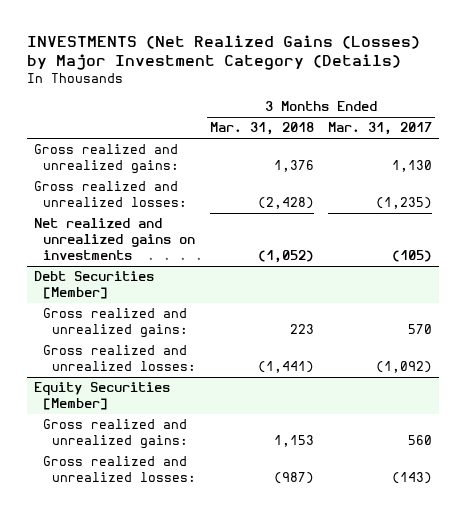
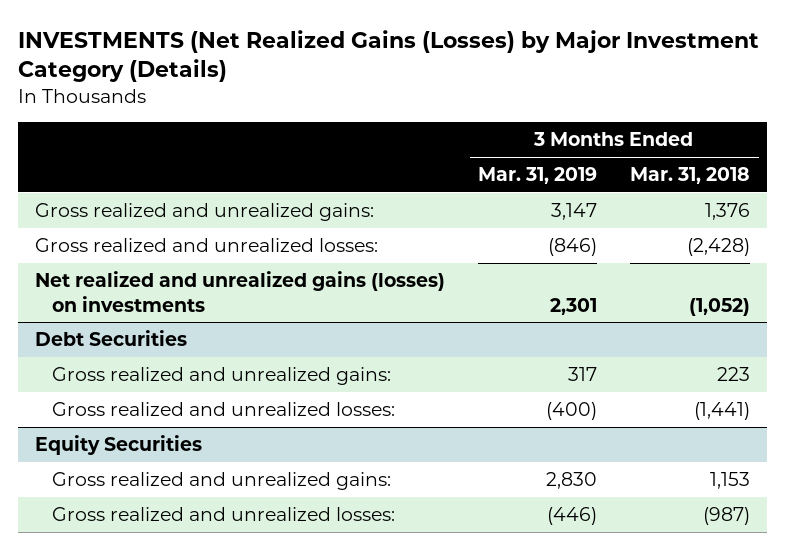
[327,122,432,136] Mar. 31, 2017 -> none
none -> [478,167,598,185] Mar. 31, 2019
[34,218,196,261] Net realized and unrealized gains on investments -> [34,271,445,312] Net realized and unrealized gains (losses) on investments
[34,271,155,300] Debt Securities [Member] -> [34,330,187,347] Debt Securities
[34,382,171,411] Equity Securities [Member] -> [34,435,202,456] Equity Securities

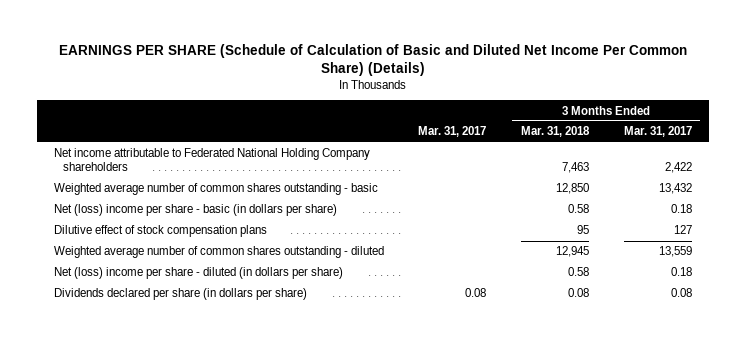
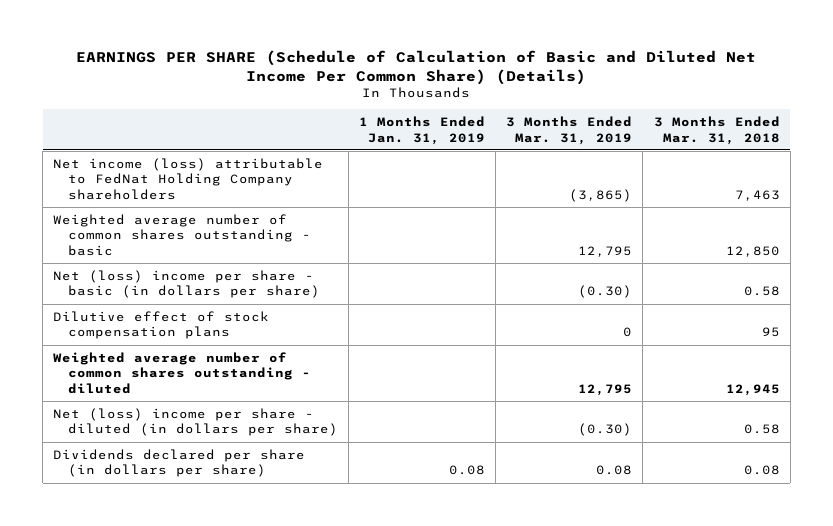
[418,126,487,138] Mar. 31, 2017 -> none
[623,126,692,138] Mar. 31, 2017 -> none
none -> [359,116,486,145] 1 Months Ended Jan. 31, 2019
none -> [506,116,633,145] 3 Months Ended Mar. 31, 2019
[53,148,370,172] Net income attributable to Federated National Holding Company shareholders -> [53,157,324,200] Net income (loss) attributable to FedNat Holding Company shareholders

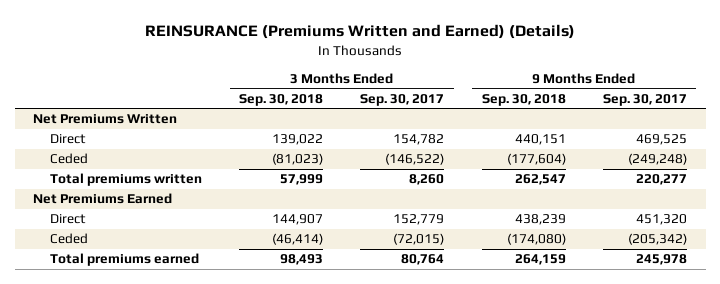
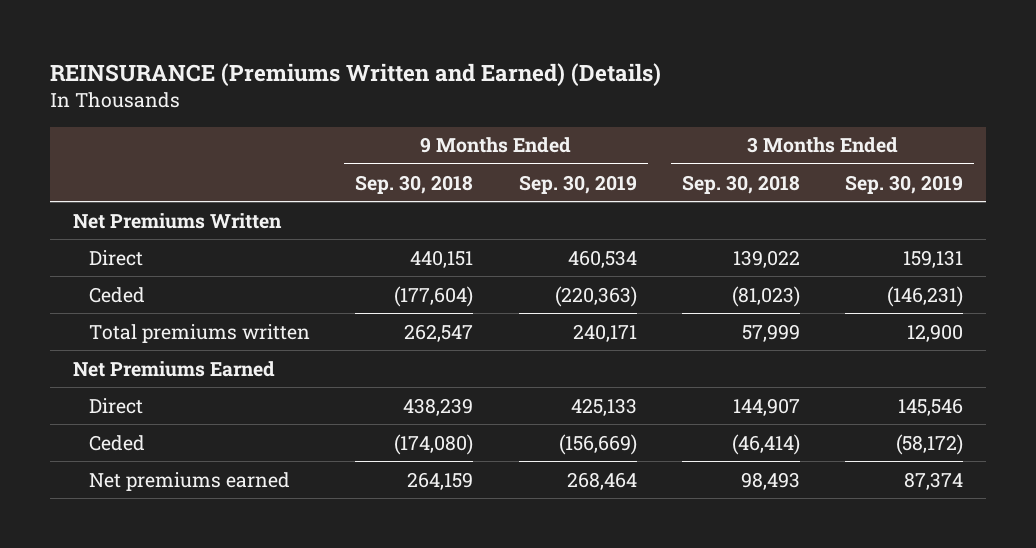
[360,93,445,106] Sep. 30, 2017 -> none
[603,93,688,106] Sep. 30, 2017 -> none
none -> [518,174,637,194] Sep. 30, 2019
none -> [845,174,964,194] Sep. 30, 2019
[49,253,199,267] Total premiums earned -> [89,471,291,491] Net premiums earned

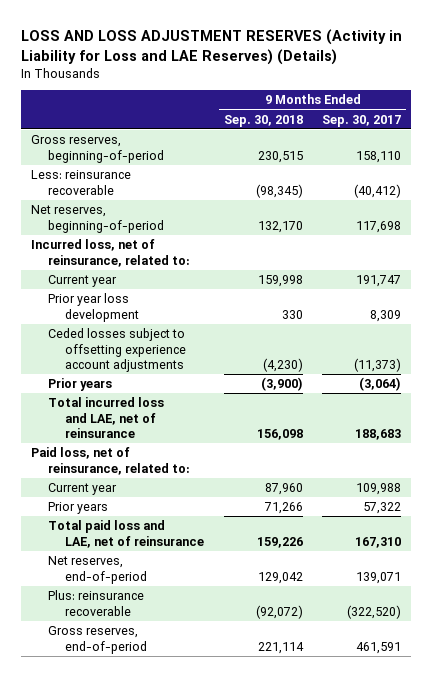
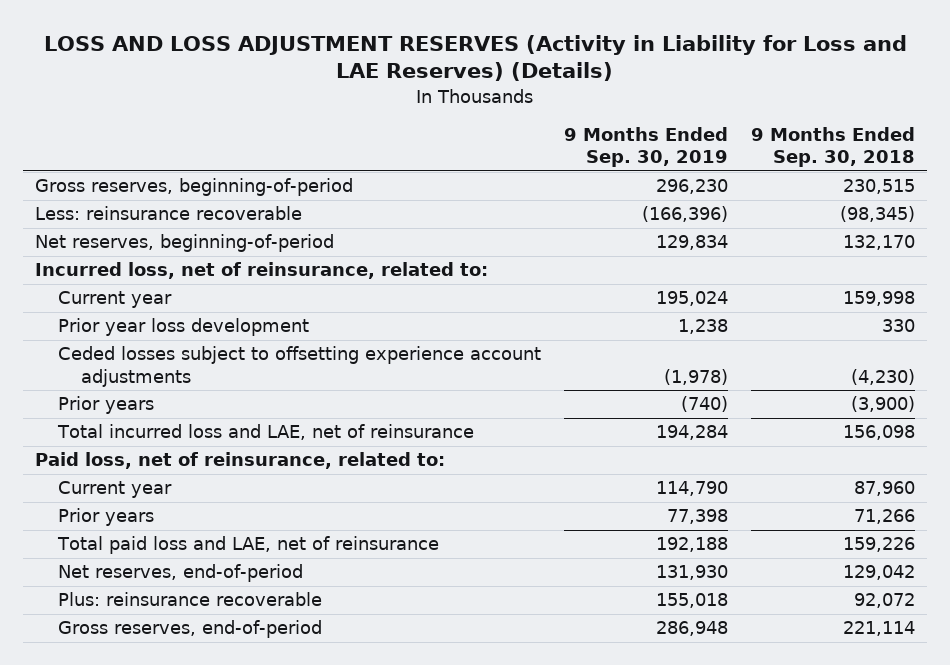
[322,114,402,127] Sep. 30, 2017 -> none
none -> [563,126,728,168] 9 Months Ended Sep. 30, 2019
[255,604,303,619] (92,072) -> [854,593,916,609] 92,072

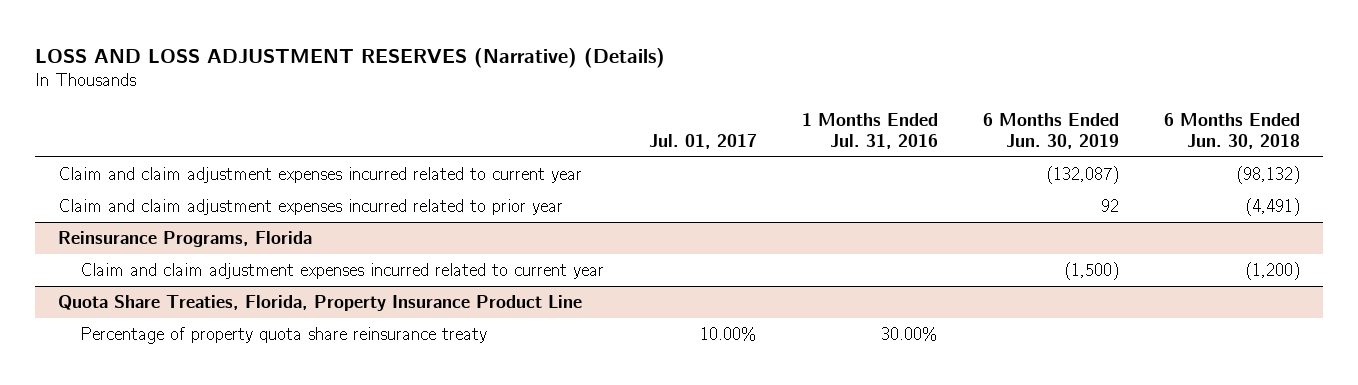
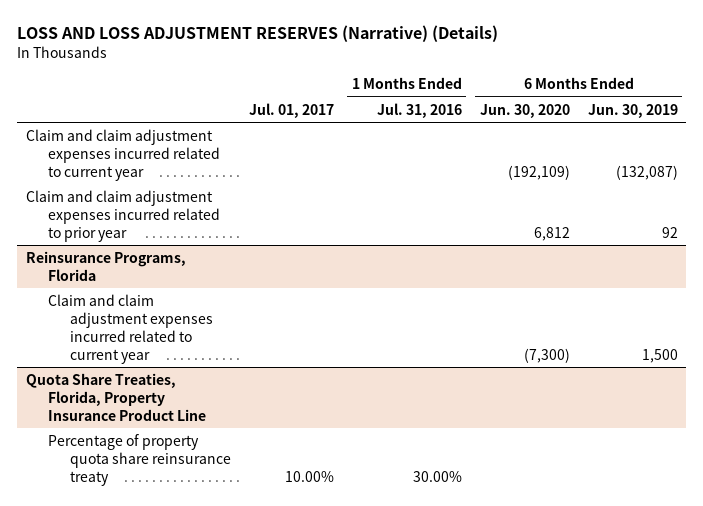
[1164,113,1301,149] 6 Months Ended Jun. 30, 2018 -> none
none -> [479,103,570,118] Jun. 30, 2020
[1064,262,1120,281] (1,500) -> [641,348,678,363] 1,500

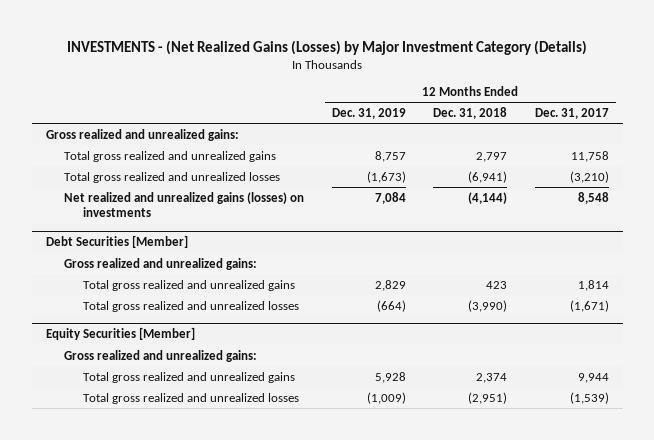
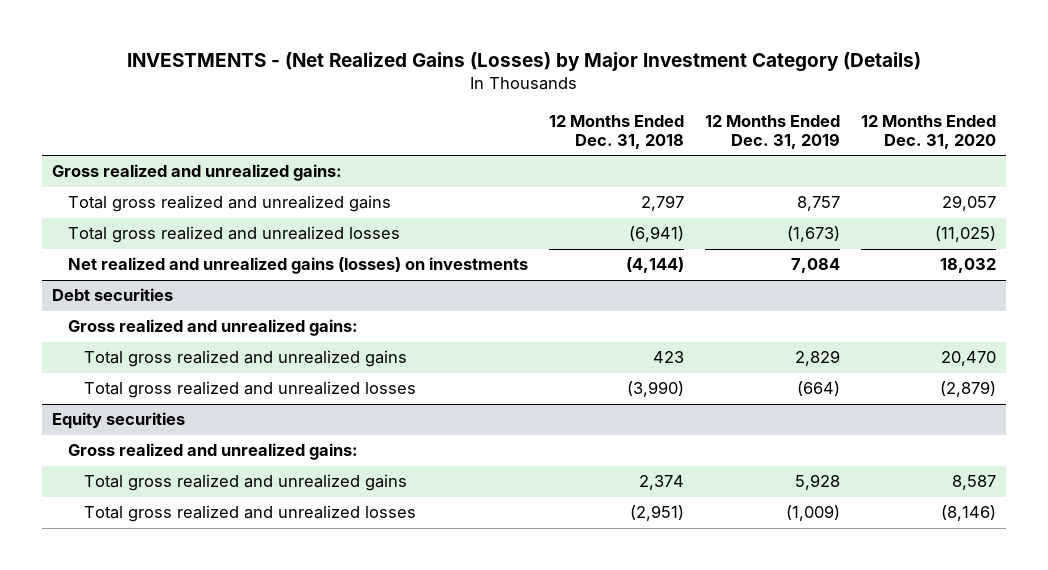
[534,108,609,120] Dec. 31, 2017 -> none
none -> [860,114,996,149] 12 Months Ended Dec. 31, 2020
[45,235,188,249] Debt Securities [Member] -> [52,288,174,302] Debt securities
[45,327,195,341] Equity Securities [Member] -> [52,412,186,430] Equity securities

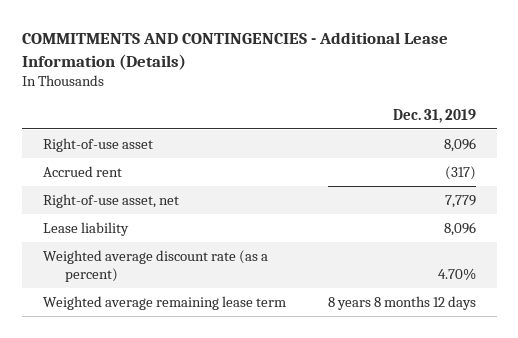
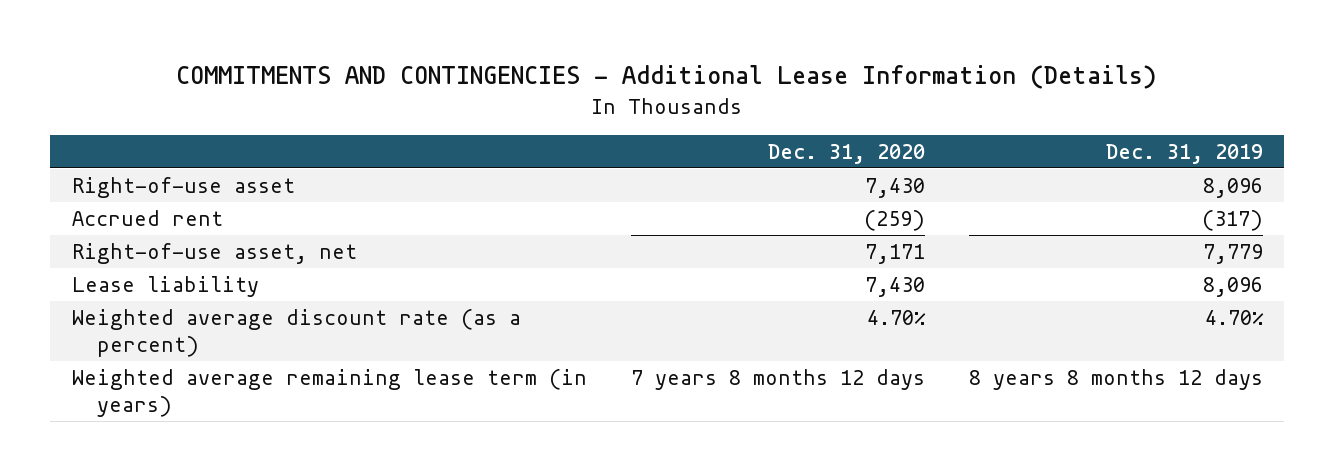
none -> [767,144,925,165] Dec. 31, 2020
[42,296,286,311] Weighted average remaining lease term -> [72,368,588,417] Weighted average remaining lease term (in years)

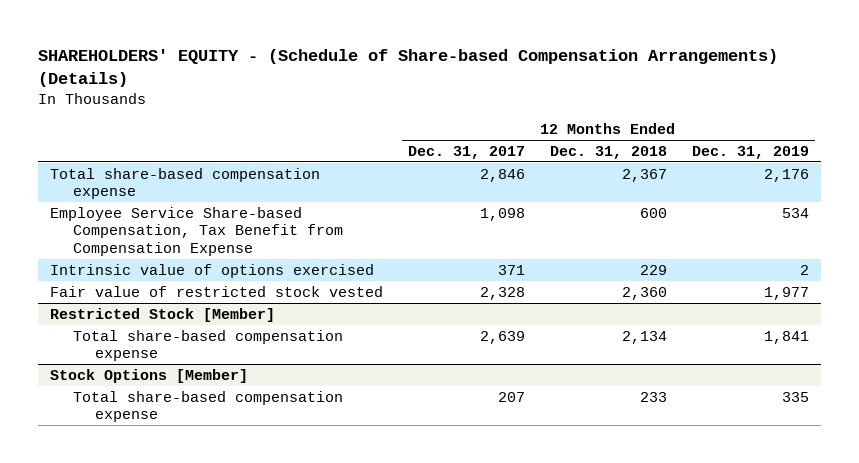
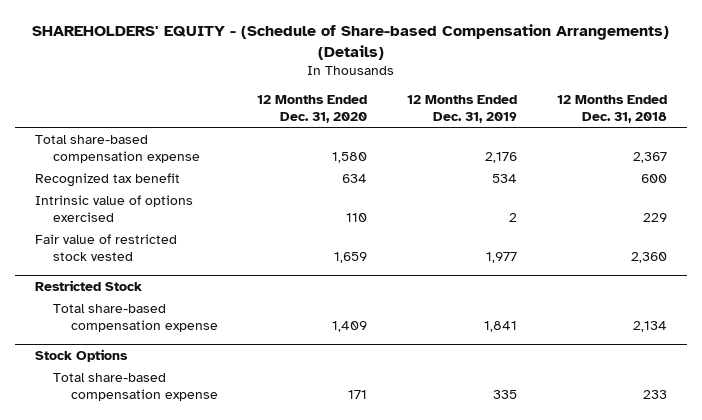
[407,145,525,159] Dec. 31, 2017 -> none
none -> [257,94,368,123] 12 Months Ended Dec. 31, 2020
[50,206,343,256] Employee Service Share-based Compensation, Tax Benefit from Compensation Expense -> [34,172,180,187] Recognized tax benefit
[50,307,276,322] Restricted Stock [Member] -> [34,280,142,292] Restricted Stock
[50,368,249,383] Stock Options [Member] -> [34,349,128,363] Stock Options

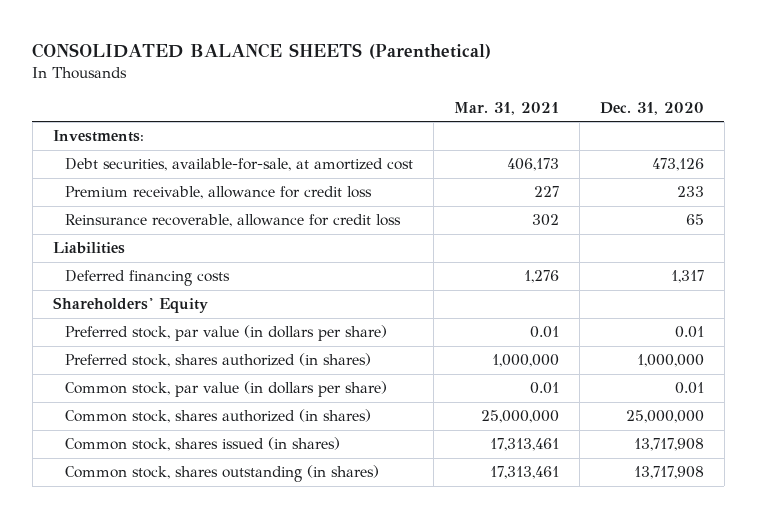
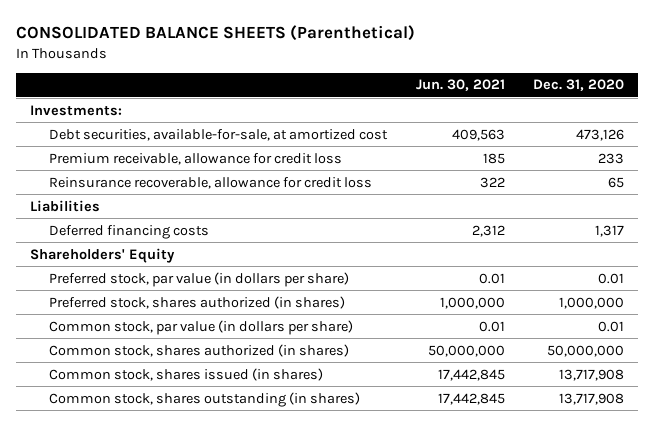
[453,101,559,115] Mar. 31, 2021 -> none
none -> [415,79,505,92] Jun. 30, 2021
[625,410,704,424] 25,000,000 -> [546,344,624,357] 50,000,000

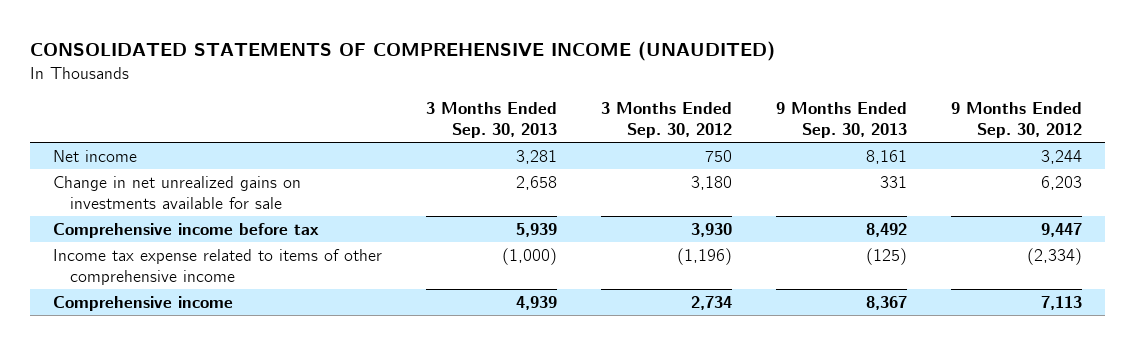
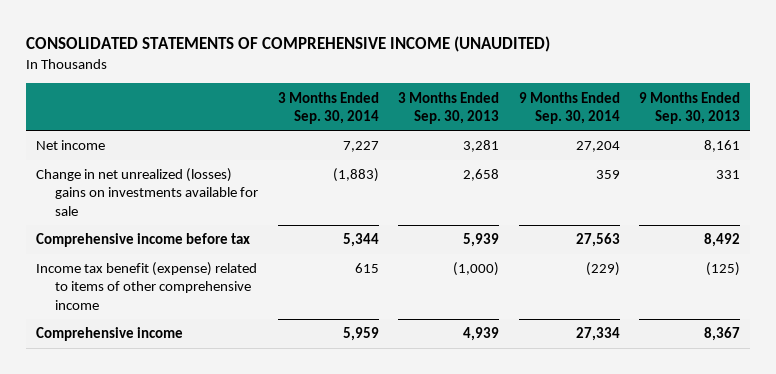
[600,102,732,139] 3 Months Ended Sep. 30, 2012 -> none
[951,102,1083,139] 9 Months Ended Sep. 30, 2012 -> none
none -> [277,91,379,124] 3 Months Ended Sep. 30, 2014
none -> [518,91,620,124] 9 Months Ended Sep. 30, 2014
[52,175,301,209] Change in net unrealized gains on investments available for sale -> [35,168,259,216] Change in net unrealized (losses) gains on investments available for sale
[52,248,382,285] Income tax expense related to items of other comprehensive income -> [35,262,257,310] Income tax benefit (expense) related to items of other comprehensive income

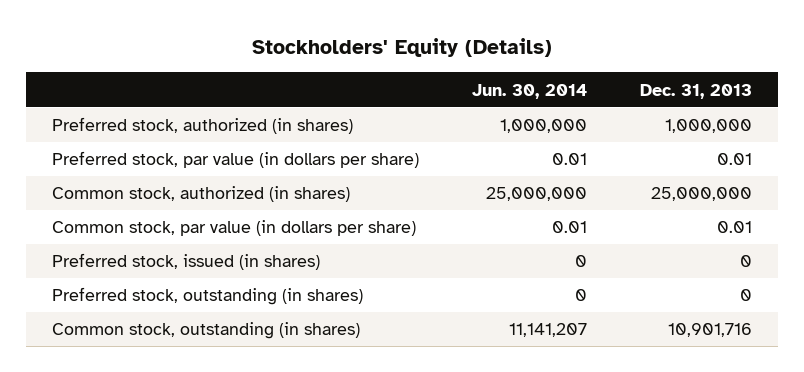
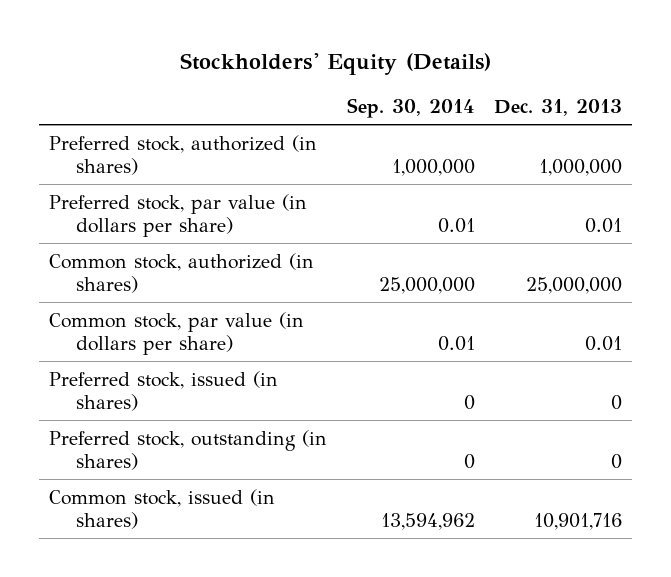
[471,83,587,99] Jun. 30, 2014 -> none
none -> [346,97,475,118] Sep. 30, 2014
[52,322,361,340] Common stock, outstanding (in shares) -> [48,488,275,529] Common stock, issued (in shares)

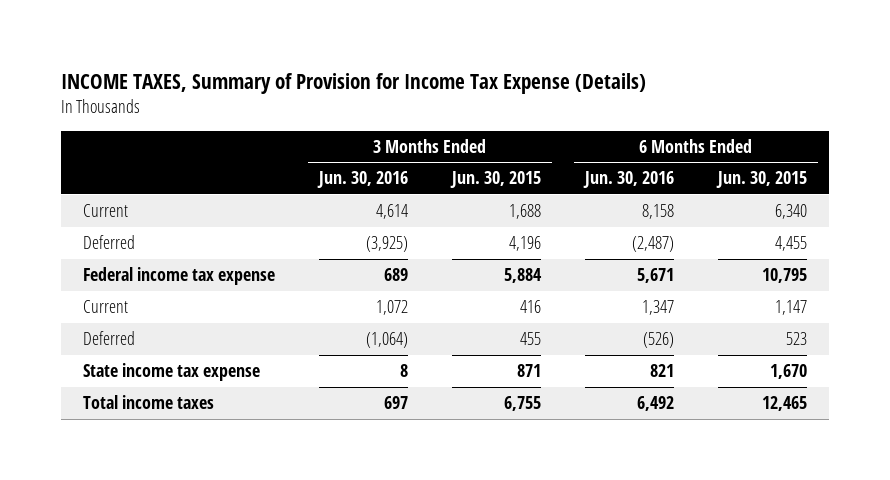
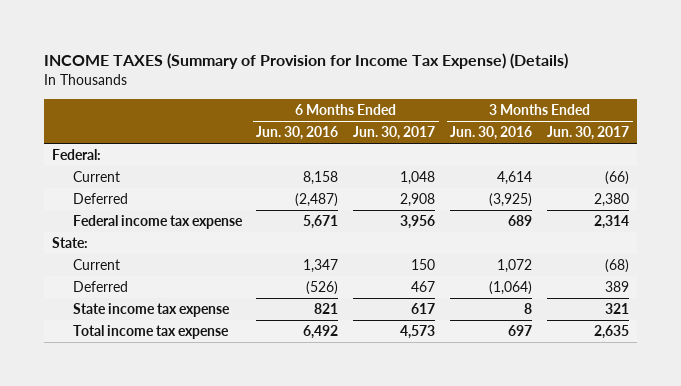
[61,72,647,94] INCOME TAXES, Summary of Provision for Income Tax Expense (Details) -> [44,53,569,70] INCOME TAXES (Summary of Provision for Income Tax Expense) (Details)
[449,171,541,189] Jun. 30, 2015 -> none
[715,171,807,189] Jun. 30, 2015 -> none
none -> [353,126,436,141] Jun. 30, 2017
none -> [547,126,630,141] Jun. 30, 2017
none -> [51,149,101,161] Federal:
none -> [51,237,88,249] State:
[83,395,215,410] Total income taxes -> [72,325,229,340] Total income tax expense

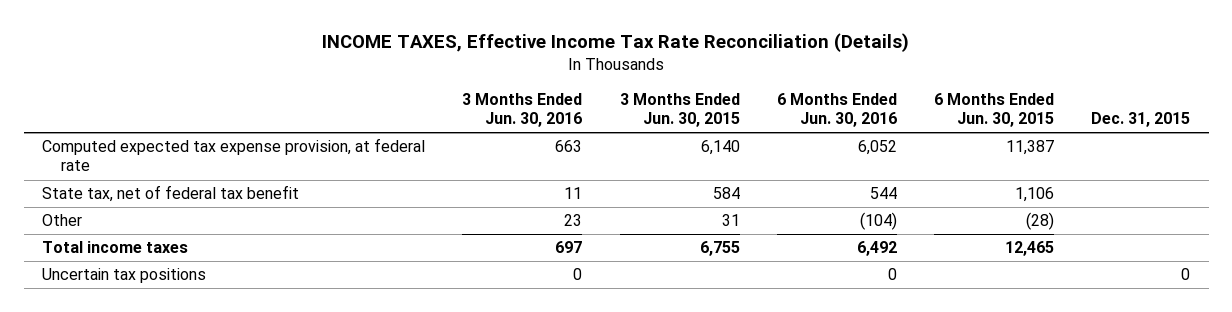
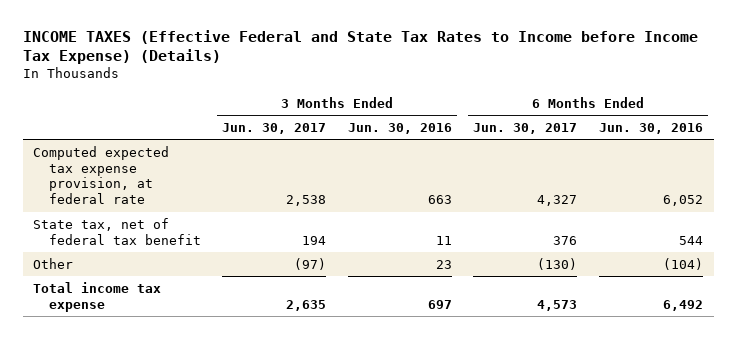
[322,33,910,53] INCOME TAXES, Effective Income Tax Rate Reconciliation (Details) -> [22,29,698,65] INCOME TAXES (Effective Federal and State Tax Rates to Income before Income Tax Expense) (Details)
[619,93,740,128] 3 Months Ended Jun. 30, 2015 -> none
[933,93,1054,128] 6 Months Ended Jun. 30, 2015 -> none
[1090,112,1190,128] Dec. 31, 2015 -> none
none -> [222,122,327,134] Jun. 30, 2017
none -> [473,122,578,134] Jun. 30, 2017
[42,268,207,284] Uncertain tax positions -> none
[42,241,189,254] Total income taxes -> [33,281,162,312] Total income tax expense

